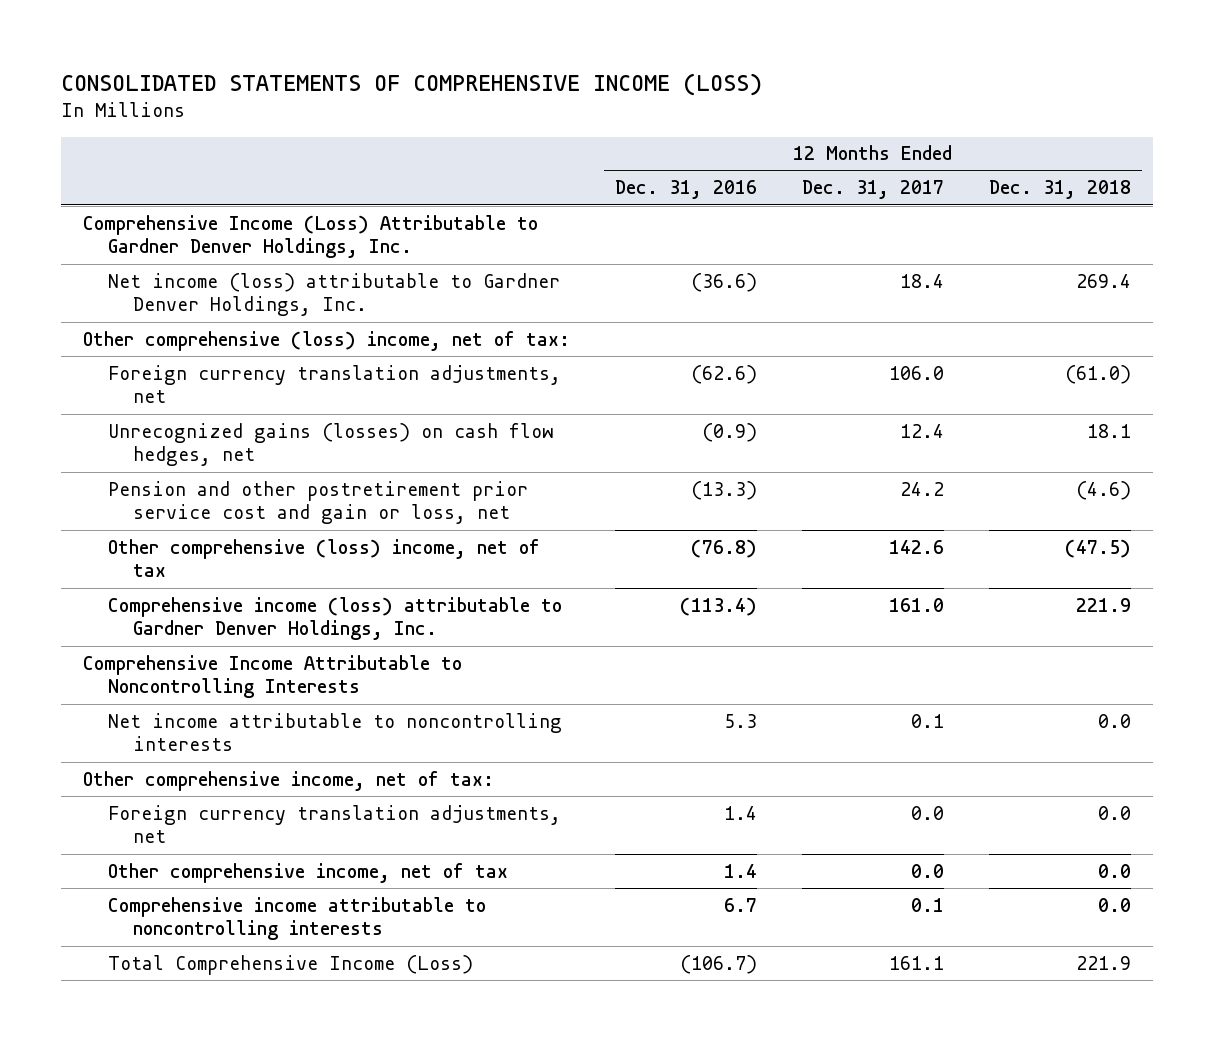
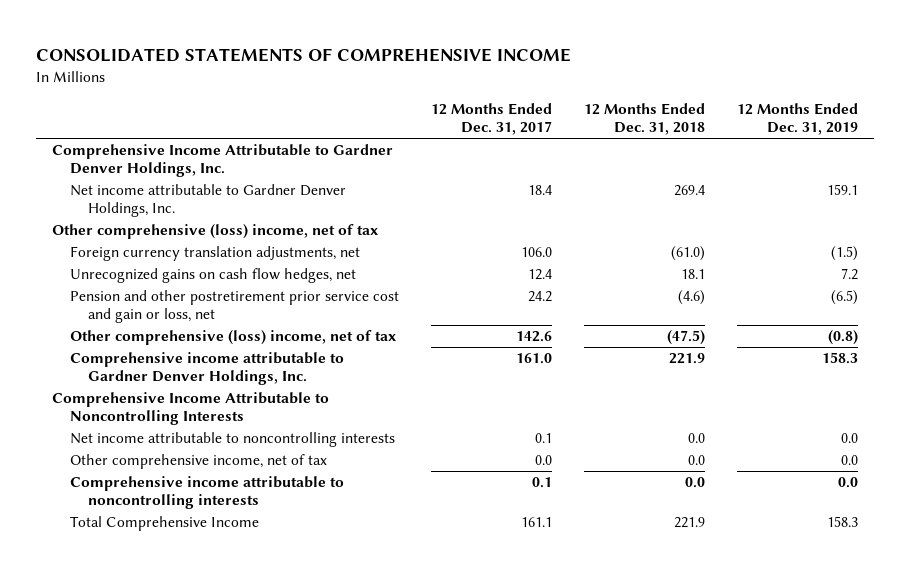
[61,73,763,97] CONSOLIDATED STATEMENTS OF COMPREHENSIVE INCOME (LOSS) -> [36,47,572,62] CONSOLIDATED STATEMENTS OF COMPREHENSIVE INCOME
[615,180,758,200] Dec. 31, 2016 -> none
none -> [736,102,858,136] 12 Months Ended Dec. 31, 2019
[83,214,539,259] Comprehensive Income (Loss) Attributable to Gardner Denver Holdings, Inc. -> [52,144,394,178] Comprehensive Income Attributable to Gardner Denver Holdings, Inc.
[108,272,561,317] Net income (loss) attributable to Gardner Denver Holdings, Inc. -> [70,184,347,218] Net income attributable to Gardner Denver Holdings, Inc.
[83,330,571,351] Other comprehensive (loss) income, net of tax: -> [52,224,379,240] Other comprehensive (loss) income, net of tax
[108,422,554,467] Unrecognized gains (losses) on cash flow hedges, net -> [70,268,357,284] Unrecognized gains on cash flow hedges, net
[108,596,563,641] Comprehensive income (loss) attributable to Gardner Denver Holdings, Inc. -> [70,352,345,386] Comprehensive income attributable to Gardner Denver Holdings, Inc.
[83,770,495,791] Other comprehensive income, net of tax: -> none
[108,804,562,844] Foreign currency translation adjustments, net -> none
[108,954,474,975] Total Comprehensive Income (Loss) -> [70,516,260,532] Total Comprehensive Income

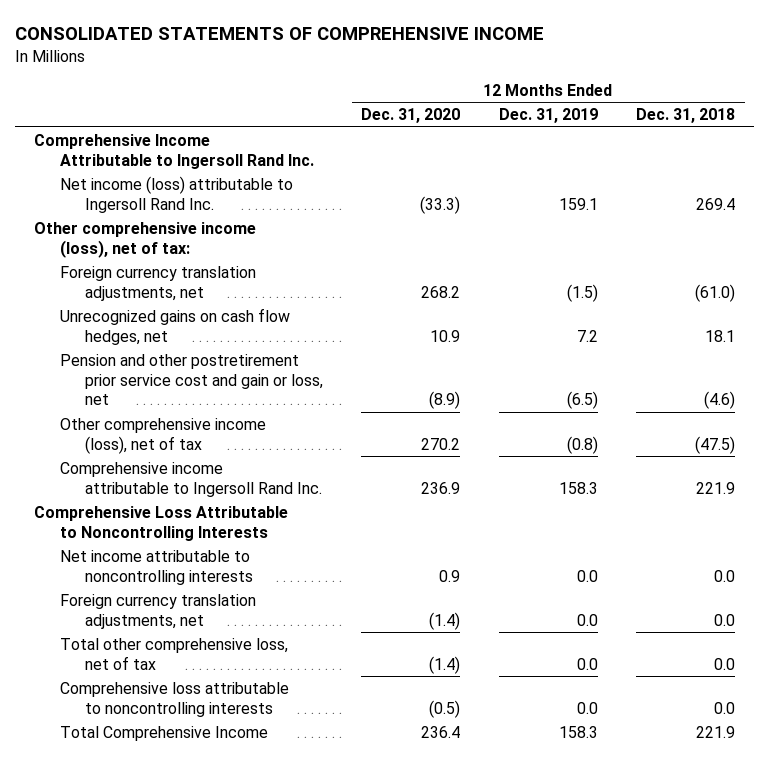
[431,102,553,136] 12 Months Ended Dec. 31, 2017 -> none
none -> [361,108,461,124] Dec. 31, 2020
[52,144,394,178] Comprehensive Income Attributable to Gardner Denver Holdings, Inc. -> [34,133,314,169] Comprehensive Income Attributable to Ingersoll Rand Inc.
[70,184,347,218] Net income attributable to Gardner Denver Holdings, Inc. -> [59,175,293,213] Net income (loss) attributable to Ingersoll Rand Inc.
[52,224,379,240] Other comprehensive (loss) income, net of tax -> [34,221,257,258] Other comprehensive income (loss), net of tax:
[70,330,397,346] Other comprehensive (loss) income, net of tax -> [59,417,266,454] Other comprehensive income (loss), net of tax
[70,352,345,386] Comprehensive income attributable to Gardner Denver Holdings, Inc. -> [59,461,322,497] Comprehensive income attributable to Ingersoll Rand Inc.
[52,392,330,426] Comprehensive Income Attributable to Noncontrolling Interests -> [34,505,289,541] Comprehensive Loss Attributable to Noncontrolling Interests
none -> [59,593,256,629] Foreign currency translation adjustments, net
[70,454,328,470] Other comprehensive income, net of tax -> [59,637,288,670] Total other comprehensive loss, net of tax
[70,476,345,510] Comprehensive income attributable to noncontrolling interests -> [59,681,289,717] Comprehensive loss attributable to noncontrolling interests

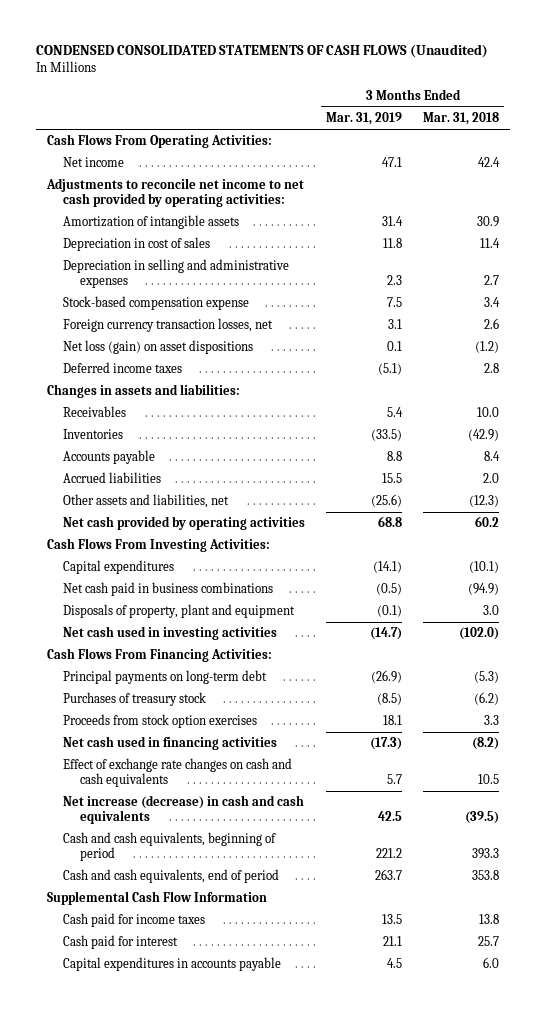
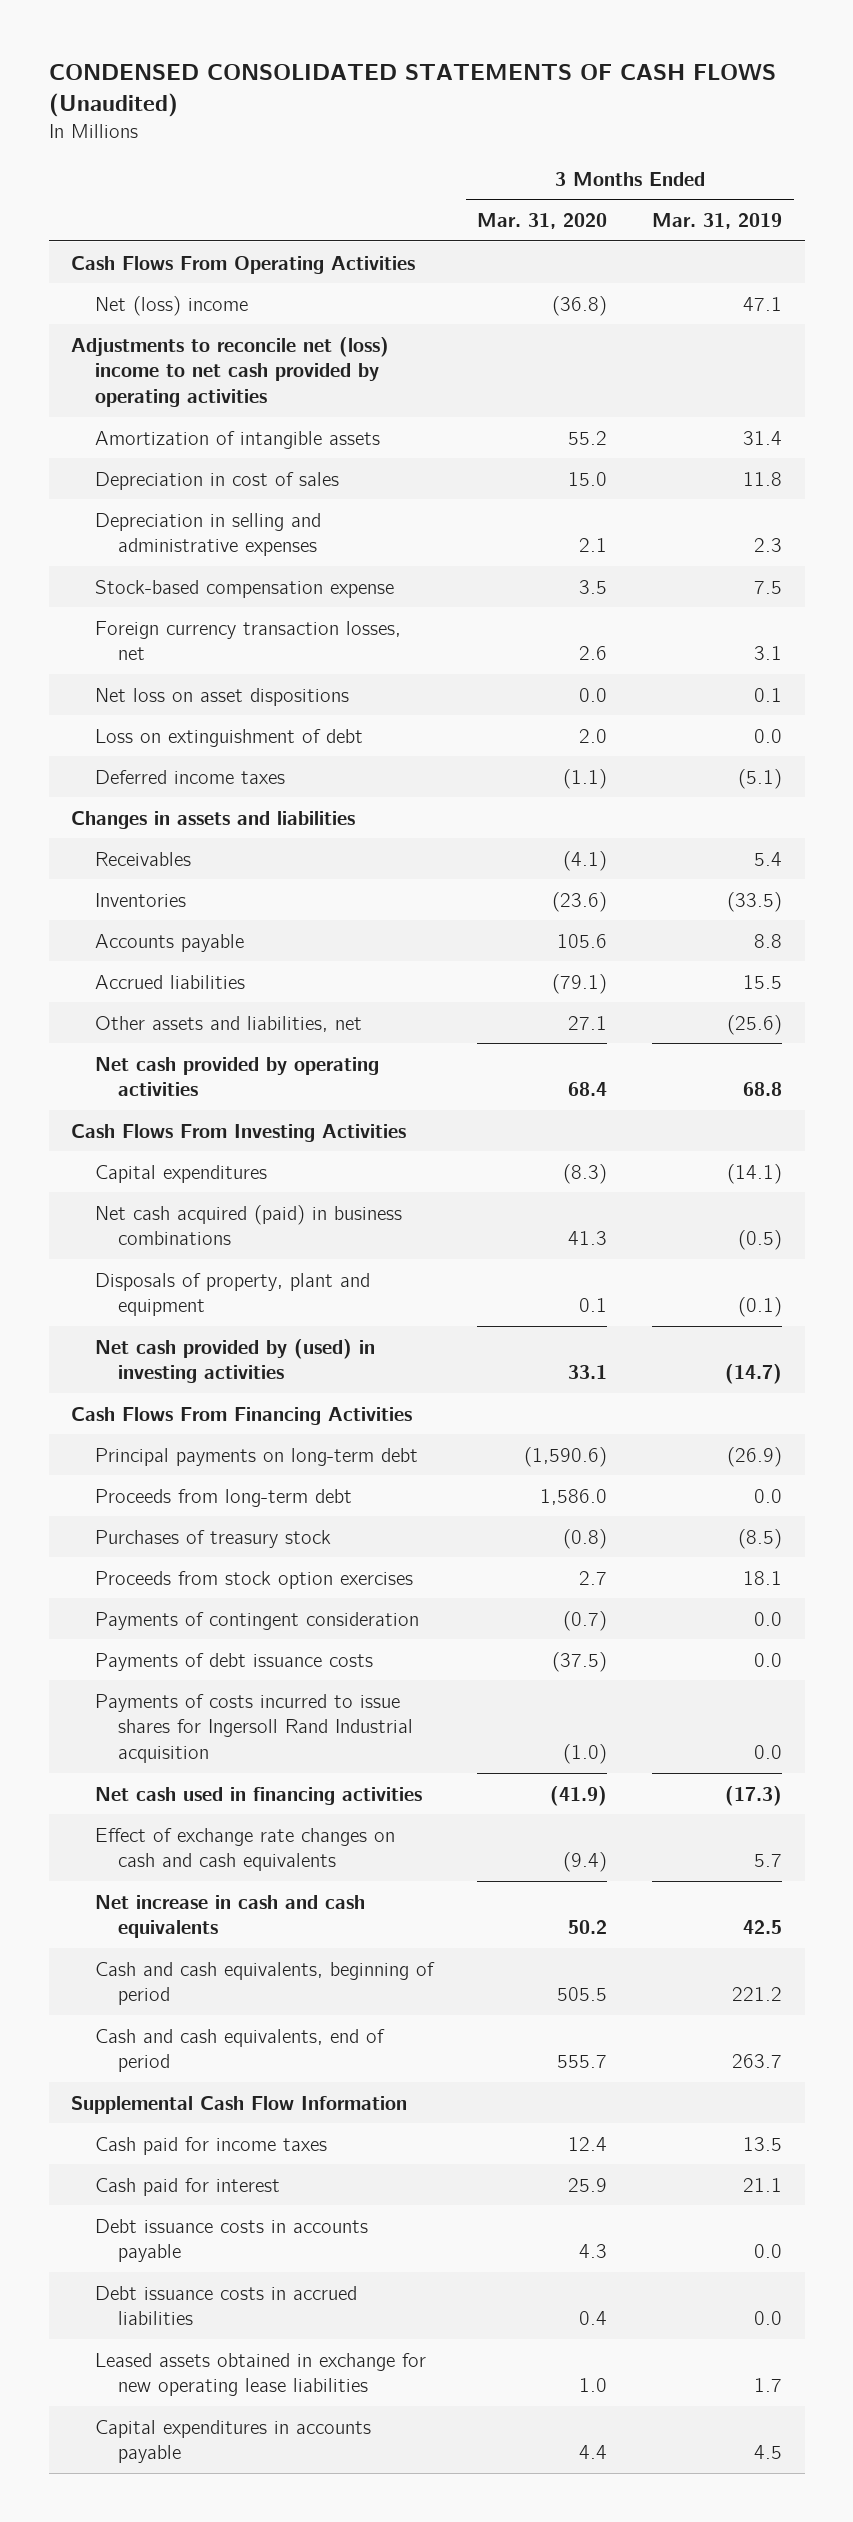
[423,112,500,126] Mar. 31, 2018 -> none
none -> [477,213,608,230] Mar. 31, 2020
[46,134,272,149] Cash Flows From Operating Activities: -> [71,255,416,274] Cash Flows From Operating Activities
[63,157,125,168] Net income -> [94,295,248,316] Net (loss) income
[45,178,304,207] Adjustments to reconcile net income to net cash provided by operating activities: -> [71,336,390,407] Adjustments to reconcile net (loss) income to net cash provided by operating activities
[63,340,254,355] Net loss (gain) on asset dispositions -> [94,687,349,706] Net loss on asset dispositions
none -> [94,728,363,747] Loss on extinguishment of debt
[46,384,240,399] Changes in assets and liabilities: -> [71,810,356,829] Changes in assets and liabilities
[46,538,270,553] Cash Flows From Investing Activities: -> [71,1123,407,1142] Cash Flows From Investing Activities
[63,582,274,597] Net cash paid in business combinations -> [94,1204,402,1246] Net cash acquired (paid) in business combinations
[63,626,278,641] Net cash used in investing activities -> [94,1338,375,1384] Net cash provided by (used) in investing activities
[46,648,272,663] Cash Flows From Financing Activities: -> [71,1406,413,1425] Cash Flows From Financing Activities
none -> [94,1488,352,1507] Proceeds from long-term debt
none -> [94,1611,419,1630] Payments of contingent consideration
none -> [94,1652,373,1671] Payments of debt issuance costs
none -> [94,1693,414,1763] Payments of costs incurred to issue shares for Ingersoll Rand Industrial acquisition
[63,795,305,824] Net increase (decrease) in cash and cash equivalents -> [94,1894,365,1939] Net increase in cash and cash equivalents
none -> [94,2218,368,2263] Debt issuance costs in accounts payable
none -> [94,2285,357,2326] Debt issuance costs in accrued liabilities
none -> [94,2352,426,2397] Leased assets obtained in exchange for new operating lease liabilities

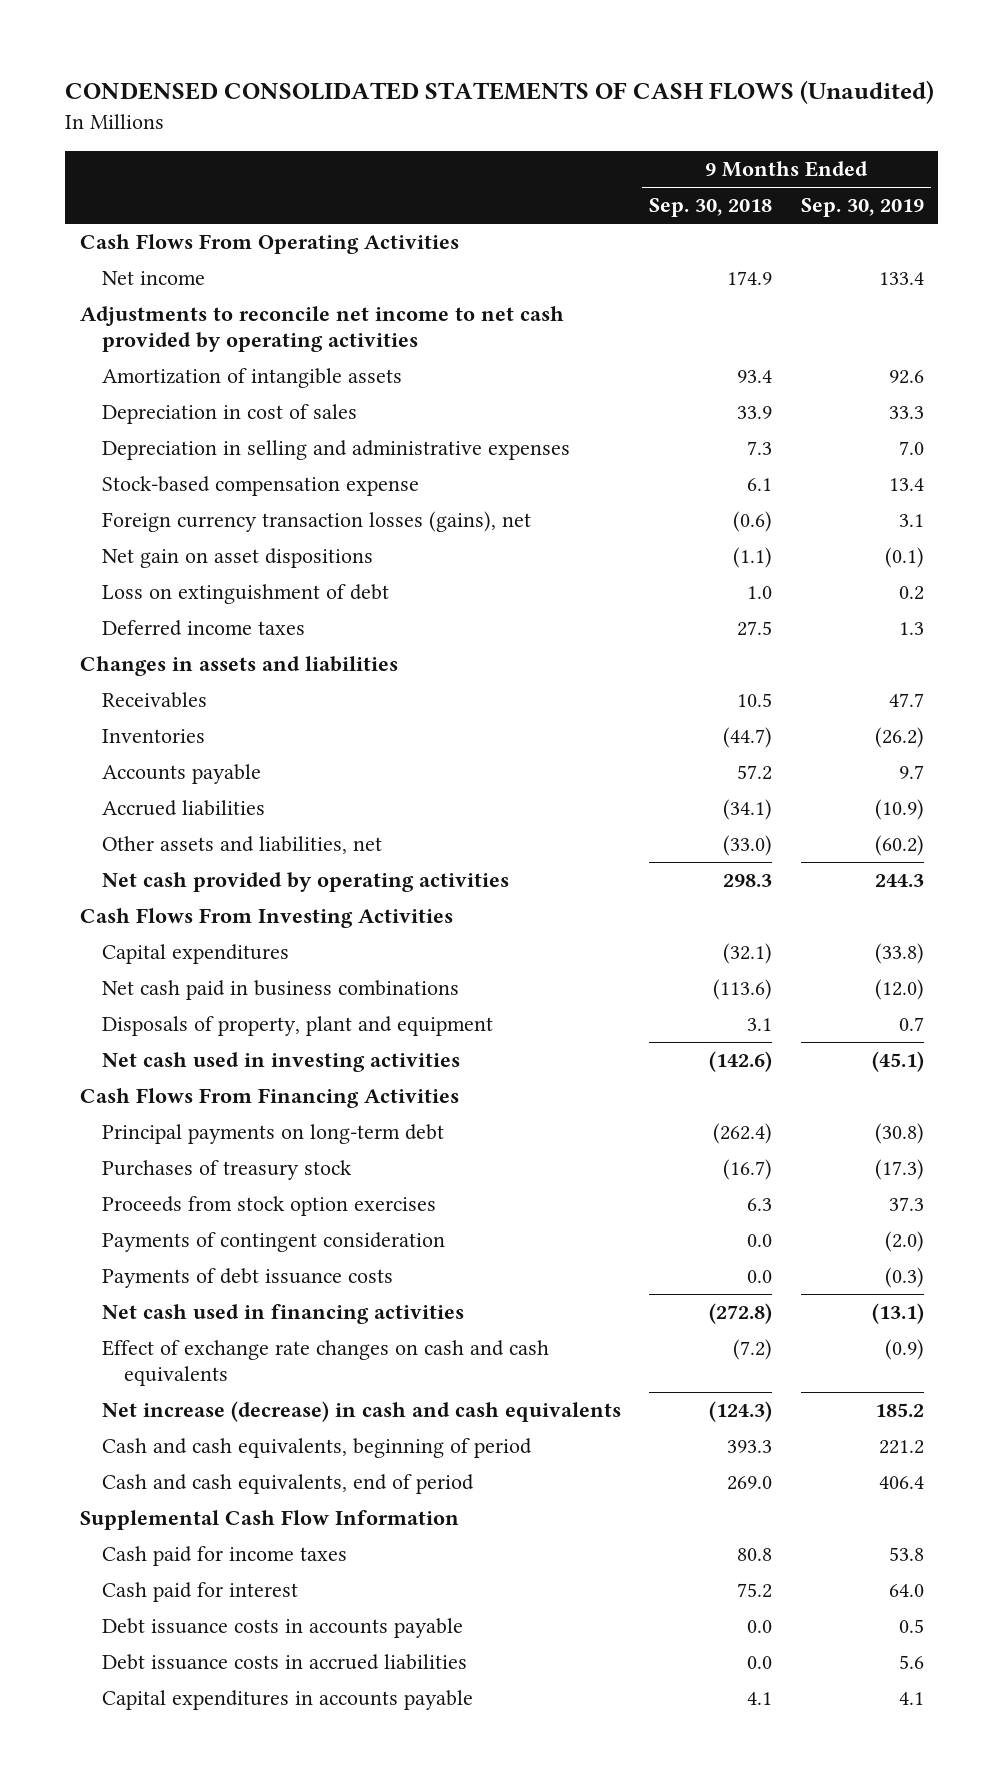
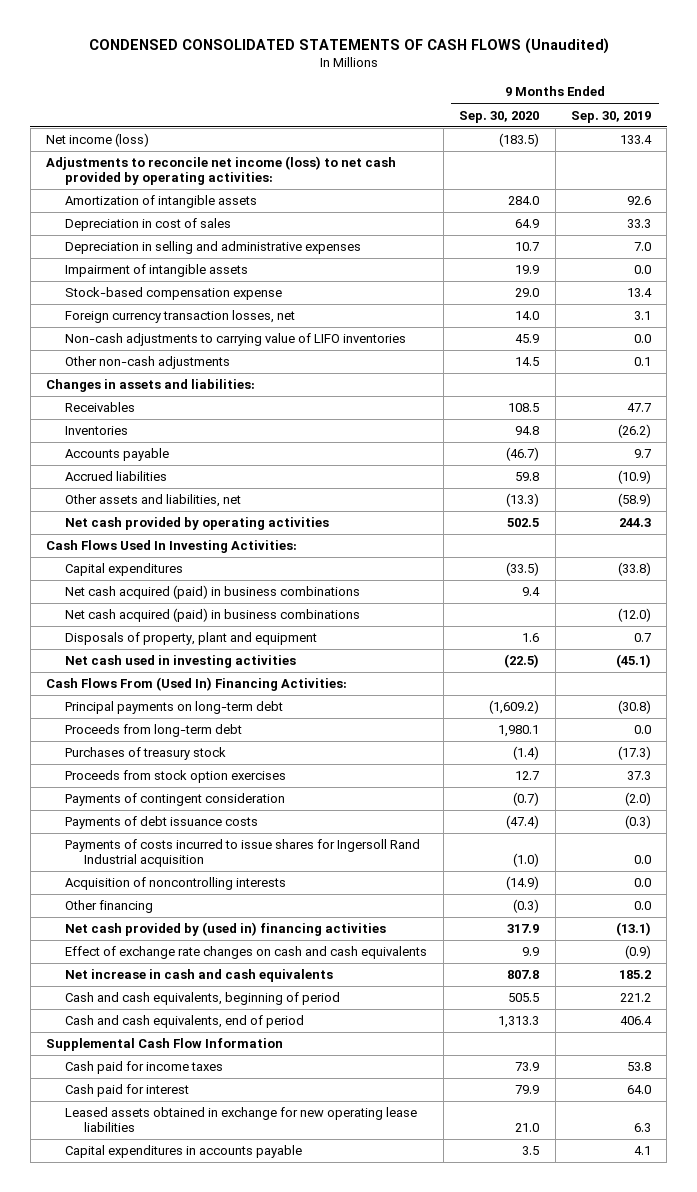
[649,198,773,218] Sep. 30, 2018 -> none
none -> [459,110,540,123] Sep. 30, 2020
[79,234,459,255] Cash Flows From Operating Activities -> none
[101,271,205,286] Net income -> [46,133,150,148] Net income (loss)
[79,306,564,352] Adjustments to reconcile net income to net cash provided by operating activities -> [46,156,397,186] Adjustments to reconcile net income (loss) to net cash provided by operating activities:
none -> [65,264,249,278] Impairment of intangible assets
[101,548,373,569] Net gain on asset dispositions -> none
[101,584,389,605] Loss on extinguishment of debt -> none
[101,620,305,637] Deferred income taxes -> none
[101,511,531,533] Foreign currency transaction losses (gains), net -> [65,310,296,324] Foreign currency transaction losses, net
none -> [65,333,407,347] Non-cash adjustments to carrying value of LIFO inventories
none -> [65,356,231,370] Other non-cash adjustments
[79,656,398,677] Changes in assets and liabilities -> [46,379,256,393] Changes in assets and liabilities:
[874,835,924,857] (60.2) -> [618,493,652,508] (58.9)
[79,908,453,929] Cash Flows From Investing Activities -> [46,540,298,554] Cash Flows Used In Investing Activities:
none -> [65,585,361,600] Net cash acquired (paid) in business combinations
[101,980,459,1001] Net cash paid in business combinations -> [65,608,361,623] Net cash acquired (paid) in business combinations
[79,1088,459,1109] Cash Flows From Financing Activities -> [46,677,348,692] Cash Flows From (Used In) Financing Activities:
none -> [65,724,243,738] Proceeds from long-term debt
none -> [65,839,421,868] Payments of costs incurred to issue shares for Ingersoll Rand Industrial acquisition
none -> [65,877,287,891] Acquisition of noncontrolling interests
none -> [65,900,154,914] Other financing
[101,1304,464,1325] Net cash used in financing activities -> [65,922,387,937] Net cash provided by (used in) financing activities
[101,1401,621,1423] Net increase (decrease) in cash and cash equivalents -> [65,969,334,983] Net increase in cash and cash equivalents
[101,1618,463,1639] Debt issuance costs in accounts payable -> none
[101,1654,467,1671] Debt issuance costs in accrued liabilities -> none
none -> [65,1107,418,1133] Leased assets obtained in exchange for new operating lease liabilities

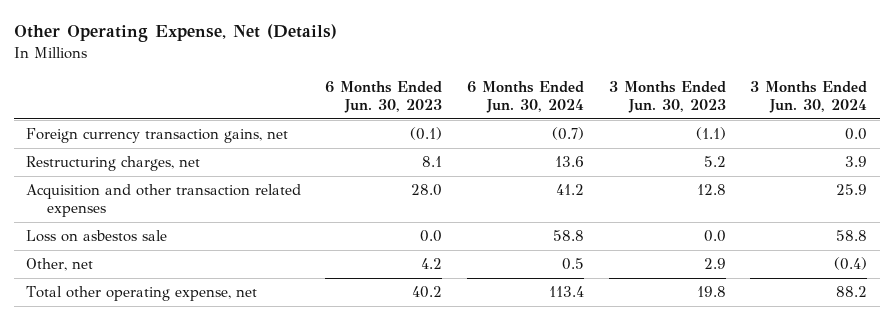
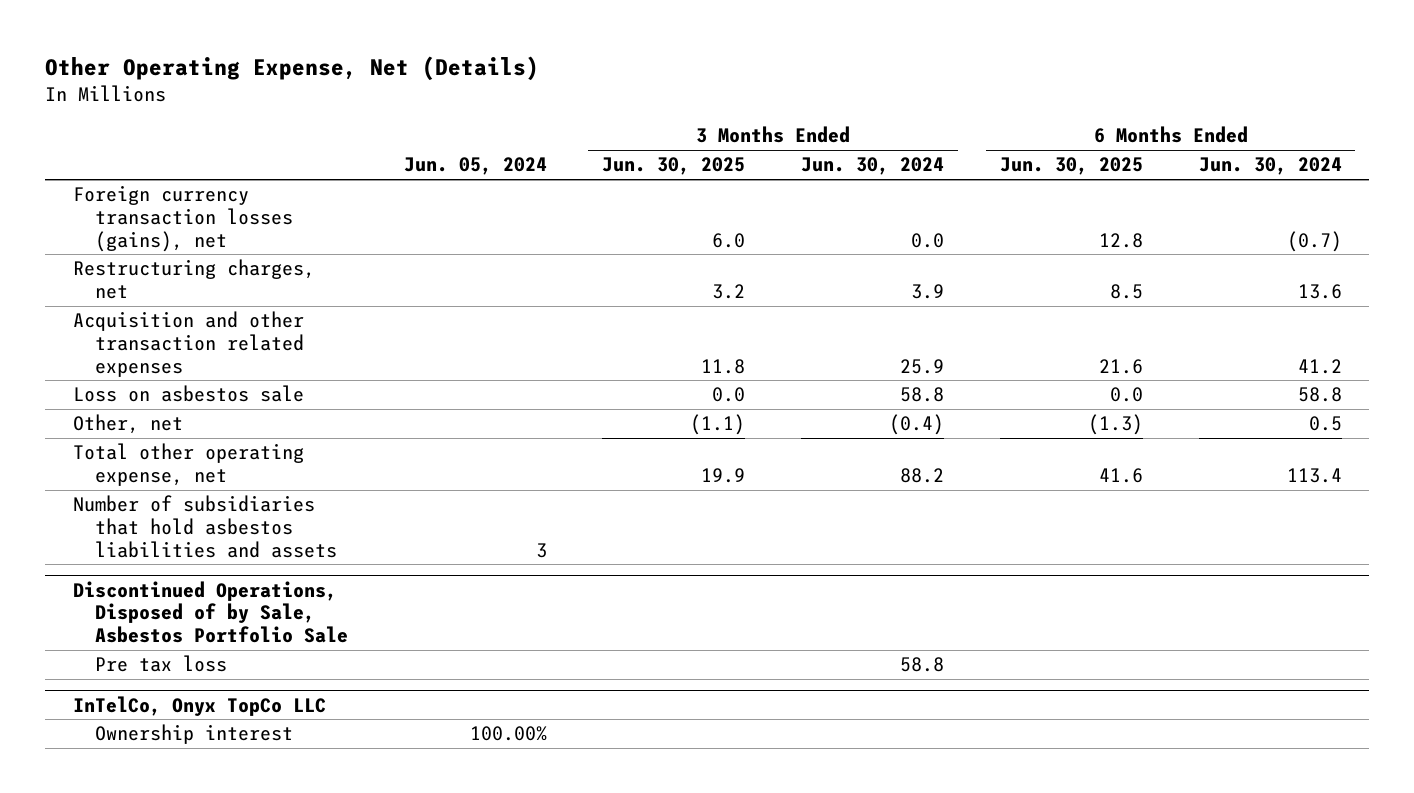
[325,81,443,113] 6 Months Ended Jun. 30, 2023 -> none
[608,81,726,113] 3 Months Ended Jun. 30, 2023 -> none
none -> [403,157,547,176] Jun. 05, 2024
none -> [602,157,746,176] Jun. 30, 2025
none -> [999,157,1143,176] Jun. 30, 2025
[25,128,288,144] Foreign currency transaction gains, net -> [72,185,293,252] Foreign currency transaction losses (gains), net
none -> [72,495,337,558] Number of subsidiaries that hold asbestos liabilities and assets
none -> [72,580,348,643] Discontinued Operations, Disposed of by Sale, Asbestos Portfolio Sale
none -> [94,655,227,673] Pre tax loss
none -> [72,695,326,716] InTelCo, Onyx TopCo LLC
none -> [94,724,293,745] Ownership interest

